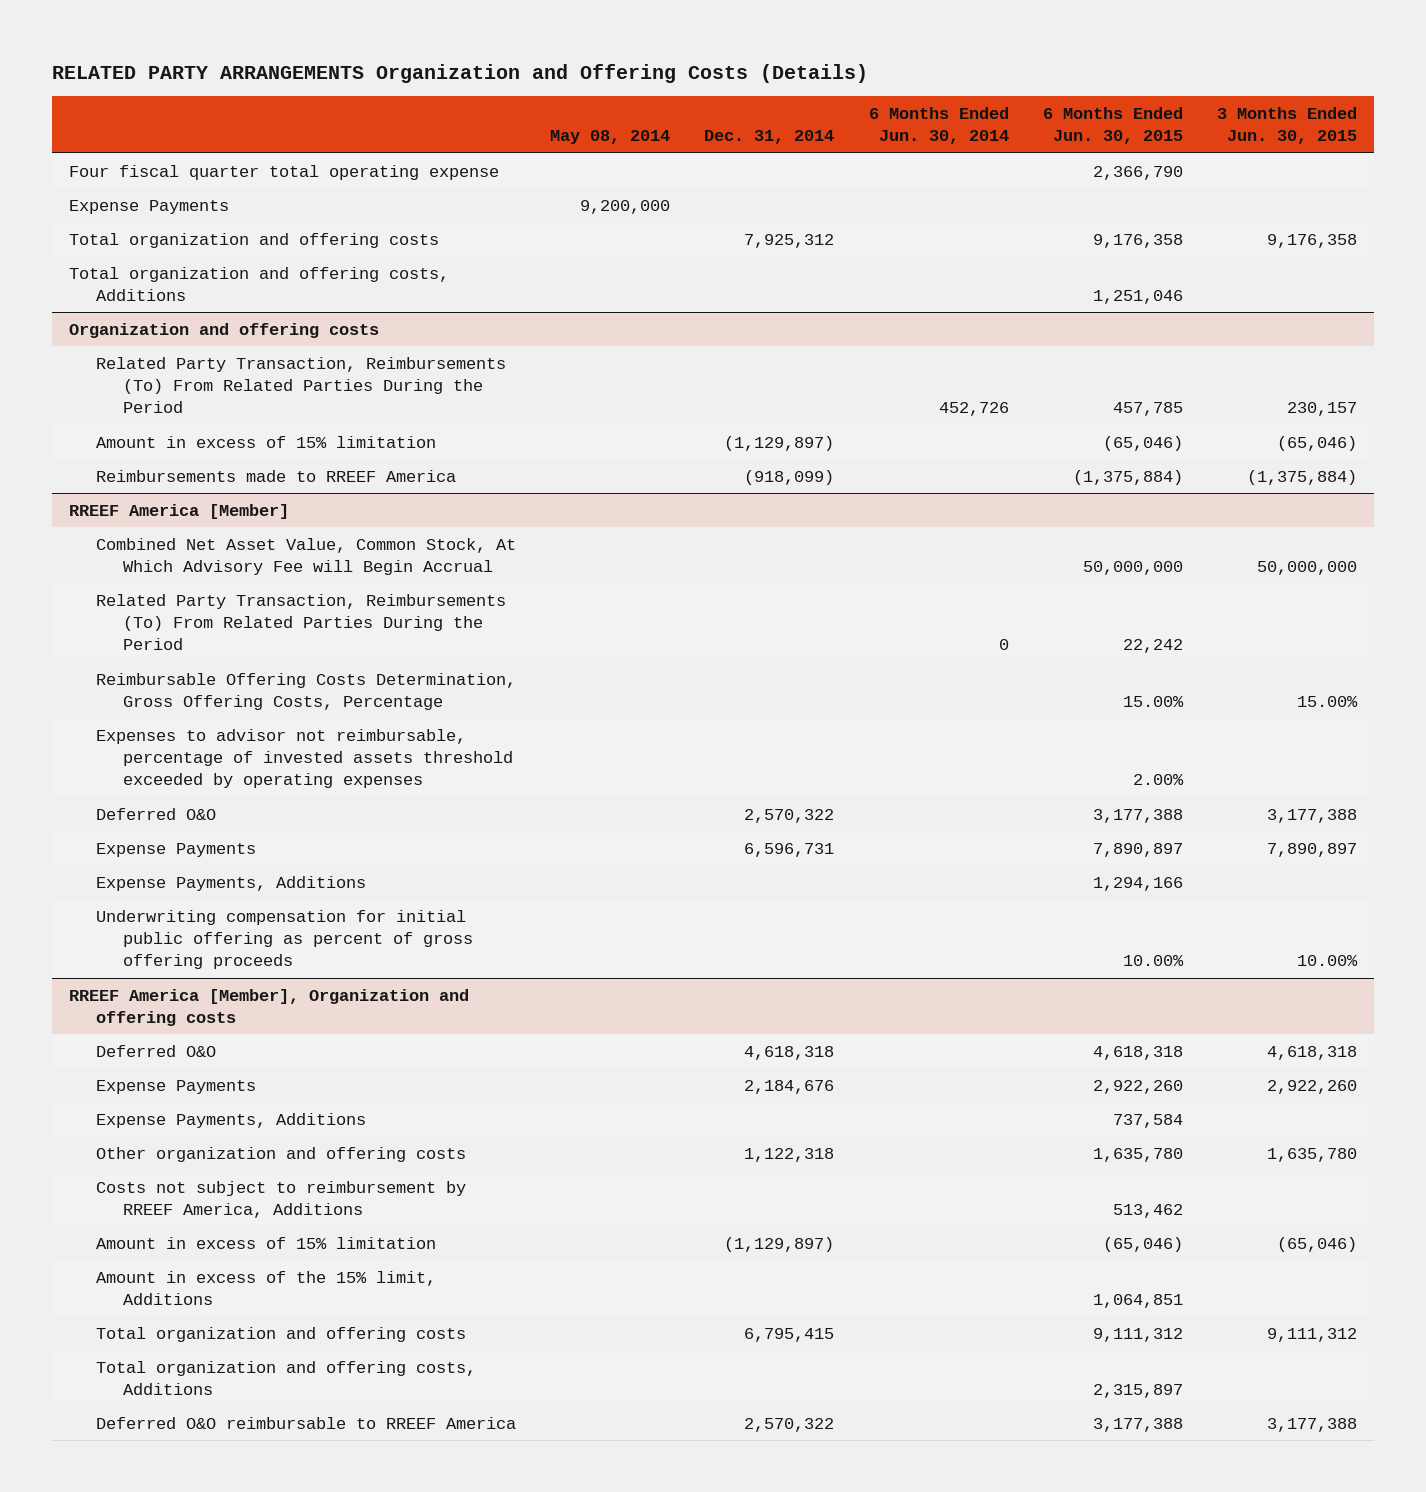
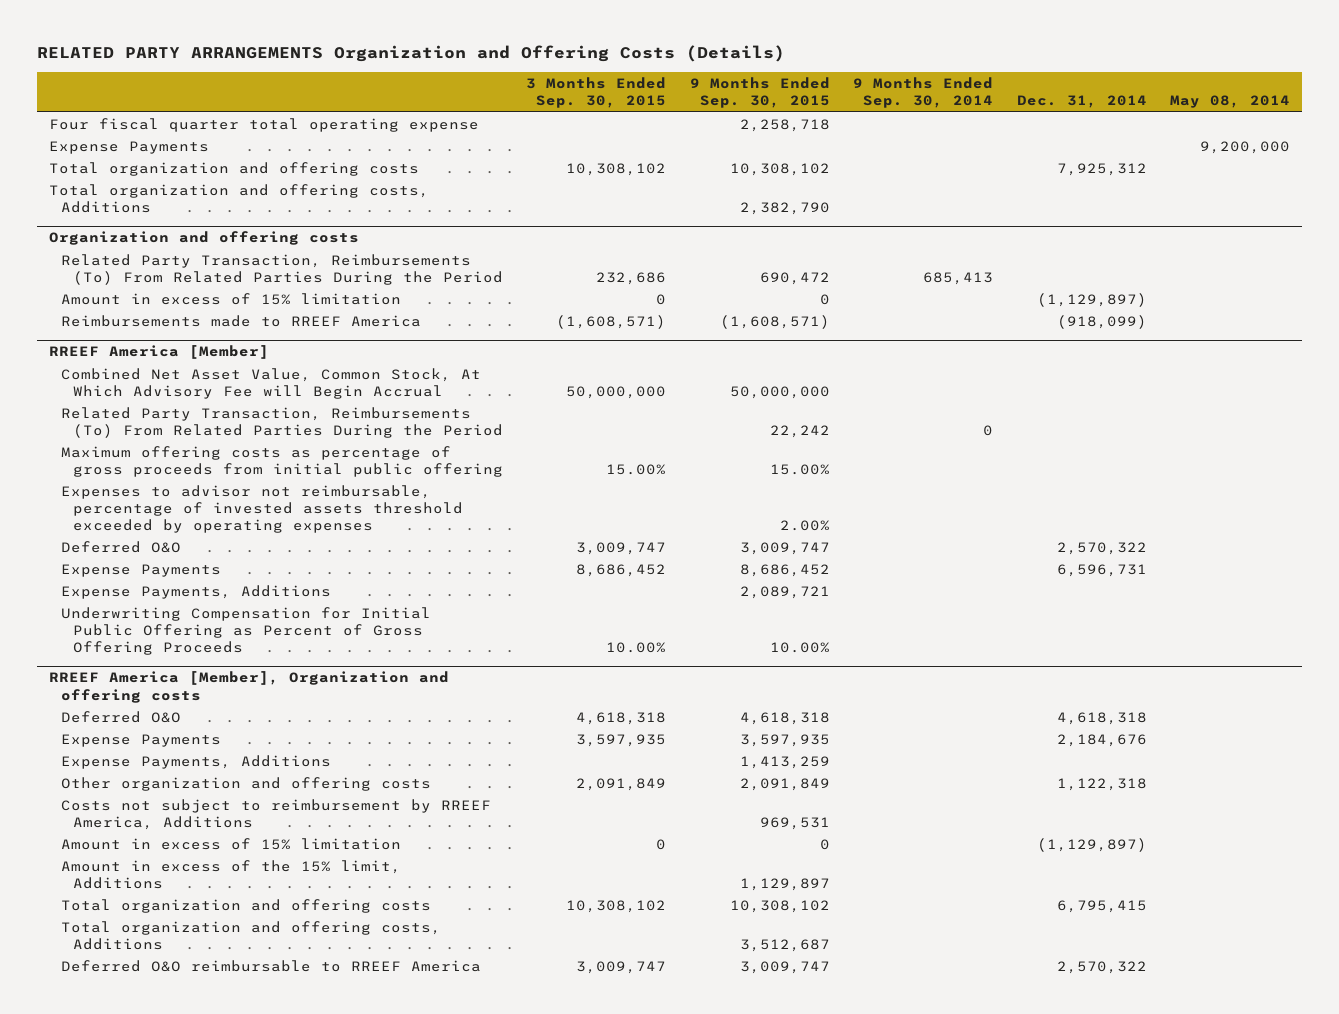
[868,107,1009,145] 6 Months Ended Jun. 30, 2014 -> none
[1042,107,1183,145] 6 Months Ended Jun. 30, 2015 -> none
[1216,107,1357,145] 3 Months Ended Jun. 30, 2015 -> none
none -> [526,77,667,109] 3 Months Ended Sep. 30, 2015
none -> [689,77,830,109] 9 Months Ended Sep. 30, 2015
none -> [853,77,994,109] 9 Months Ended Sep. 30, 2014
[96,672,517,711] Reimbursable Offering Costs Determination, Gross Offering Costs, Percentage -> [60,445,503,477] Maximum offering costs as percentage of gross proceeds from initial public offering
[96,909,474,970] Underwriting compensation for initial public offering as percent of gross offering proceeds -> [60,606,431,656] Underwriting Compensation for Initial Public Offering as Percent of Gross Offering Proceeds

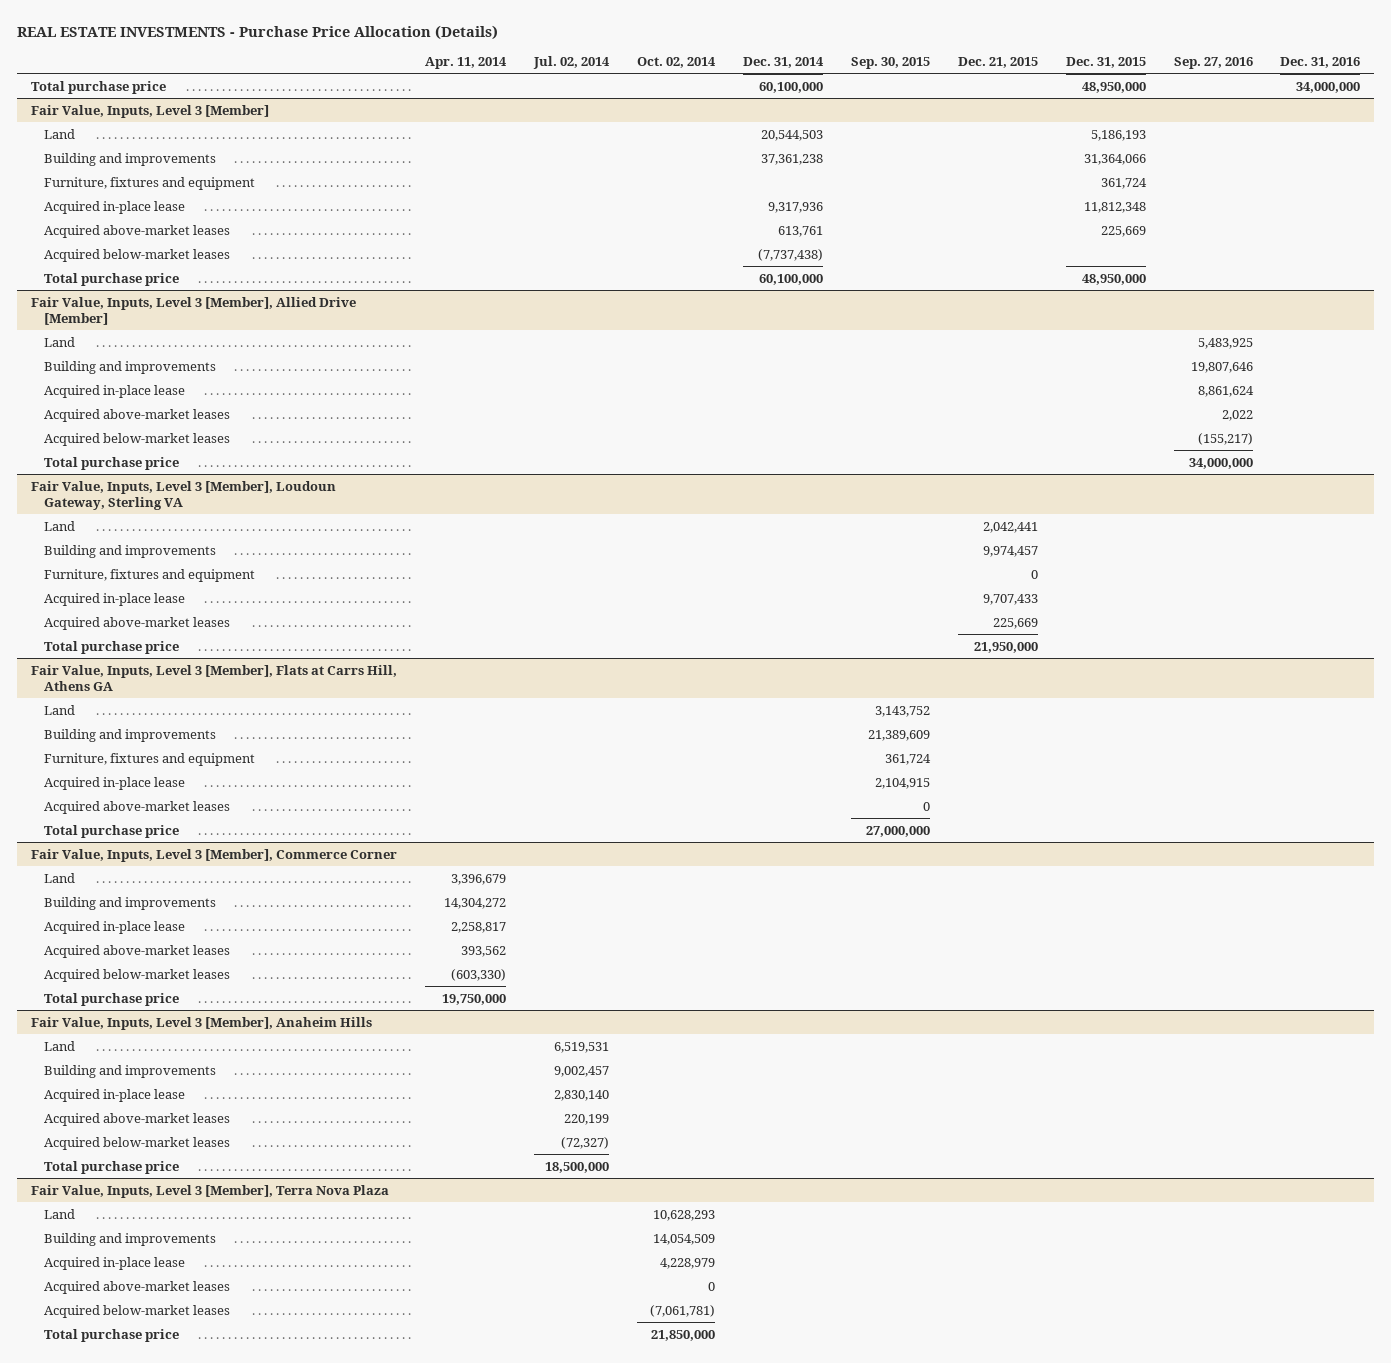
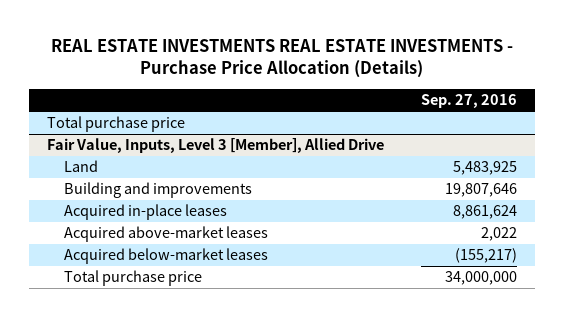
[16,24,498,40] REAL ESTATE INVESTMENTS - Purchase Price Allocation (Details) -> [51,38,514,79] REAL ESTATE INVESTMENTS REAL ESTATE INVESTMENTS - Purchase Price Allocation (Details)
[424,57,507,70] Apr. 11, 2014 -> none
[532,56,610,70] Jul. 02, 2014 -> none
[636,57,716,69] Oct. 02, 2014 -> none
[742,57,824,69] Dec. 31, 2014 -> none
[850,57,930,70] Sep. 30, 2015 -> none
[957,57,1038,69] Dec. 21, 2015 -> none
[1065,57,1146,69] Dec. 31, 2015 -> none
[1280,57,1361,69] Dec. 31, 2016 -> none
[30,104,269,118] Fair Value, Inputs, Level 3 [Member] -> none
[43,128,75,139] Land -> none
[43,152,216,166] Building and improvements -> none
[43,176,255,190] Furniture, fixtures and equipment -> none
[43,200,185,214] Acquired in-place lease -> none
[43,224,230,238] Acquired above-market leases -> none
[43,248,230,262] Acquired below-market leases -> none
[43,272,179,286] Total purchase price -> none
[30,296,356,325] Fair Value, Inputs, Level 3 [Member], Allied Drive [Member] -> [47,138,385,154] Fair Value, Inputs, Level 3 [Member], Allied Drive
[43,384,185,398] Acquired in-place lease -> [63,204,227,221] Acquired in-place leases
[30,480,336,510] Fair Value, Inputs, Level 3 [Member], Loudoun Gateway, Sterling VA -> none
[43,520,75,531] Land -> none
[43,544,216,558] Building and improvements -> none
[43,568,255,582] Furniture, fixtures and equipment -> none
[43,592,185,606] Acquired in-place lease -> none
[43,616,230,630] Acquired above-market leases -> none
[43,640,179,654] Total purchase price -> none
[30,664,397,691] Fair Value, Inputs, Level 3 [Member], Flats at Carrs Hill, Athens GA -> none
[43,704,75,715] Land -> none
[43,728,216,742] Building and improvements -> none
[43,752,255,766] Furniture, fixtures and equipment -> none
[43,776,185,790] Acquired in-place lease -> none
[43,800,230,814] Acquired above-market leases -> none
[43,824,179,838] Total purchase price -> none
[30,848,397,862] Fair Value, Inputs, Level 3 [Member], Commerce Corner -> none
[43,872,75,883] Land -> none
[43,896,216,910] Building and improvements -> none
[43,920,185,934] Acquired in-place lease -> none
[43,944,230,958] Acquired above-market leases -> none
[43,968,230,982] Acquired below-market leases -> none
[43,992,179,1006] Total purchase price -> none
[30,1016,372,1030] Fair Value, Inputs, Level 3 [Member], Anaheim Hills -> none
[43,1040,75,1051] Land -> none
[43,1064,216,1078] Building and improvements -> none
[43,1088,185,1102] Acquired in-place lease -> none
[43,1112,230,1126] Acquired above-market leases -> none
[43,1136,230,1150] Acquired below-market leases -> none
[43,1160,179,1174] Total purchase price -> none
[30,1184,389,1198] Fair Value, Inputs, Level 3 [Member], Terra Nova Plaza -> none
[43,1208,75,1219] Land -> none
[43,1232,216,1246] Building and improvements -> none
[43,1256,185,1270] Acquired in-place lease -> none
[43,1280,230,1294] Acquired above-market leases -> none
[43,1304,230,1318] Acquired below-market leases -> none
[43,1328,179,1342] Total purchase price -> none

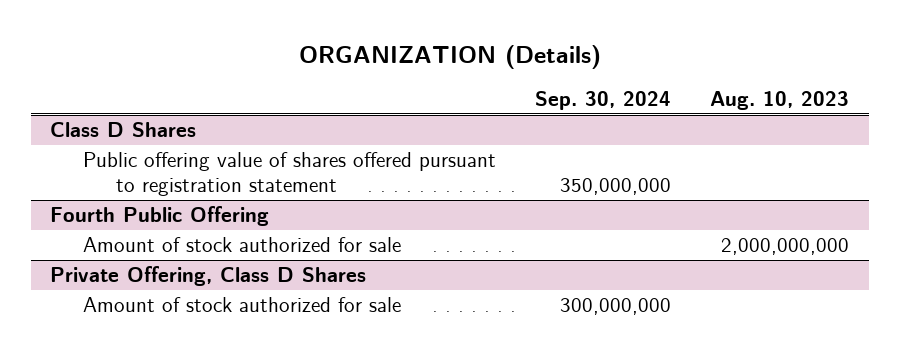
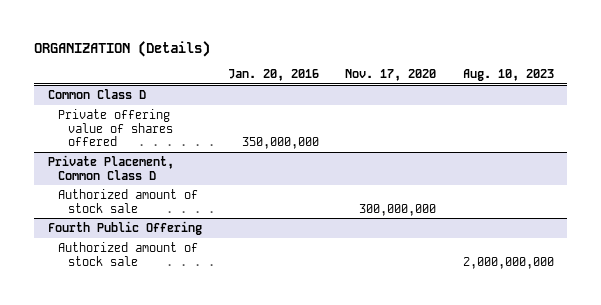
[535,90,672,110] Sep. 30, 2024 -> none
none -> [227,69,319,82] Jan. 20, 2016
none -> [345,69,437,82] Nov. 17, 2020
[50,122,197,138] Class D Shares -> [47,88,146,99] Common Class D
[83,152,497,197] Public offering value of shares offered pursuant to registration statement -> [57,108,173,147] Private offering value of shares offered
none -> [47,154,174,180] Private Placement, Common Class D
none -> [57,188,198,213] Authorized amount of stock sale
[50,266,367,287] Private Offering, Class D Shares -> none
[83,297,402,313] Amount of stock authorized for sale -> none
[83,237,402,253] Amount of stock authorized for sale -> [57,241,198,266] Authorized amount of stock sale

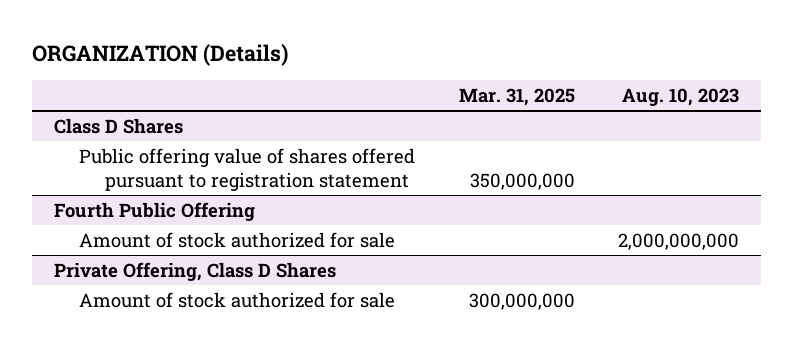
[227,69,319,82] Jan. 20, 2016 -> none
[345,69,437,82] Nov. 17, 2020 -> none
none -> [458,87,575,106] Mar. 31, 2025
[47,154,174,180] Private Placement, Common Class D -> none
[57,188,198,213] Authorized amount of stock sale -> none
[47,88,146,99] Common Class D -> [54,117,184,134] Class D Shares
[57,108,173,147] Private offering value of shares offered -> [79,147,416,191] Public offering value of shares offered pursuant to registration statement
[57,241,198,266] Authorized amount of stock sale -> [79,231,396,248] Amount of stock authorized for sale
none -> [54,261,337,281] Private Offering, Class D Shares
none -> [79,291,396,308] Amount of stock authorized for sale

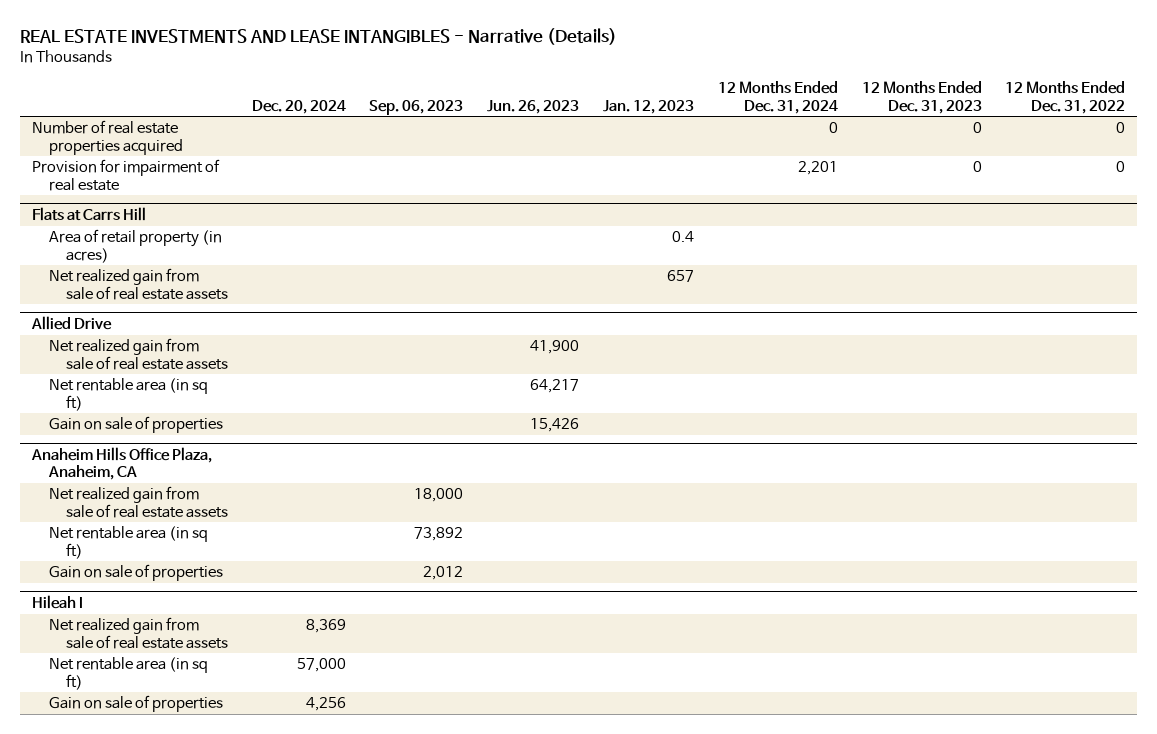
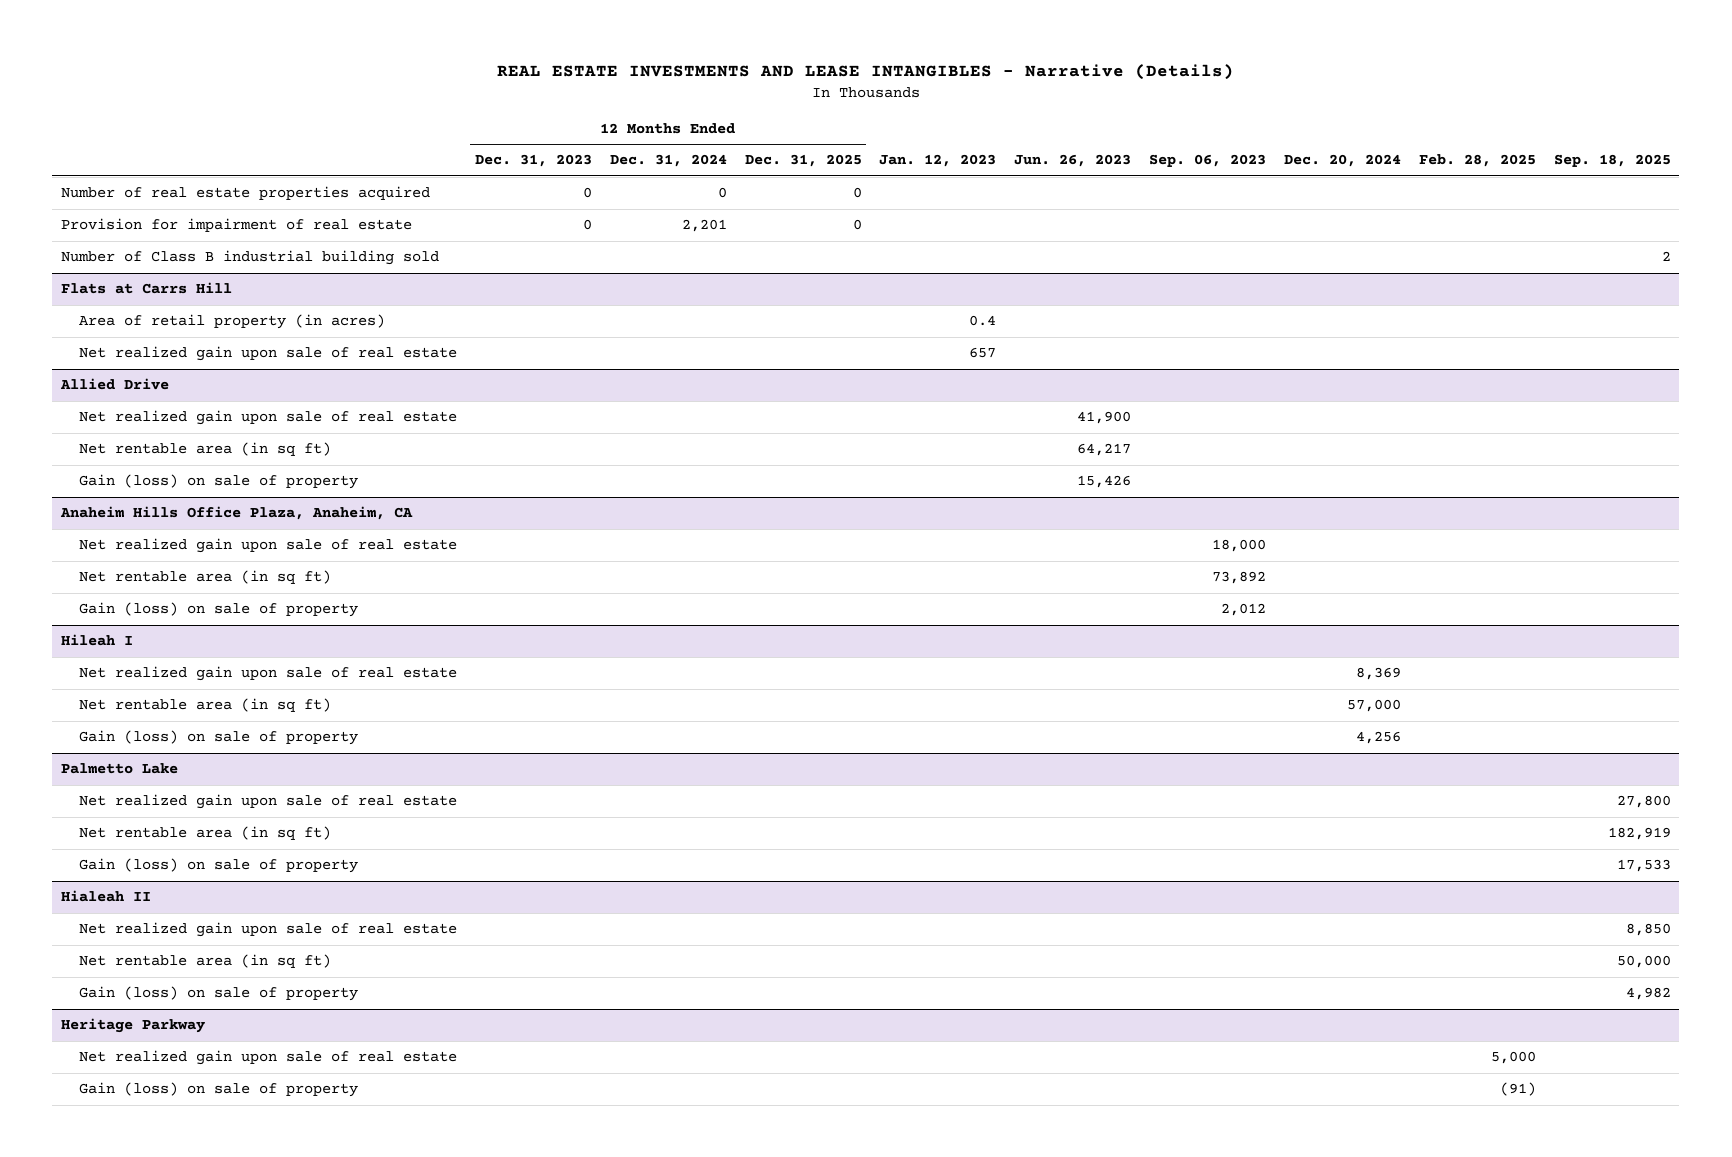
[1005,81,1126,114] 12 Months Ended Dec. 31, 2022 -> none
none -> [744,154,862,168] Dec. 31, 2025
none -> [1418,154,1536,168] Feb. 28, 2025
none -> [1553,154,1671,168] Sep. 18, 2025
none -> [61,250,440,266] Number of Class B industrial building sold
[48,268,228,300] Net realized gain from sale of real estate assets -> [79,346,458,362] Net realized gain upon sale of real estate
[48,338,228,370] Net realized gain from sale of real estate assets -> [79,410,458,426] Net realized gain upon sale of real estate
[48,416,223,434] Gain on sale of properties -> [79,474,359,490] Gain (loss) on sale of property
[48,486,228,518] Net realized gain from sale of real estate assets -> [79,538,458,554] Net realized gain upon sale of real estate
[48,564,223,582] Gain on sale of properties -> [79,602,359,618] Gain (loss) on sale of property
[48,617,228,649] Net realized gain from sale of real estate assets -> [79,666,458,682] Net realized gain upon sale of real estate
[48,695,223,713] Gain on sale of properties -> [79,730,359,746] Gain (loss) on sale of property
none -> [61,763,179,775] Palmetto Lake
none -> [79,794,458,810] Net realized gain upon sale of real estate
none -> [79,826,332,841] Net rentable area (in sq ft)
none -> [79,858,359,874] Gain (loss) on sale of property
none -> [61,890,152,903] Hialeah II
none -> [79,922,458,938] Net realized gain upon sale of real estate
none -> [79,954,332,969] Net rentable area (in sq ft)
none -> [79,986,359,1002] Gain (loss) on sale of property
none -> [61,1018,206,1034] Heritage Parkway
none -> [79,1050,458,1066] Net realized gain upon sale of real estate
none -> [79,1082,359,1098] Gain (loss) on sale of property

